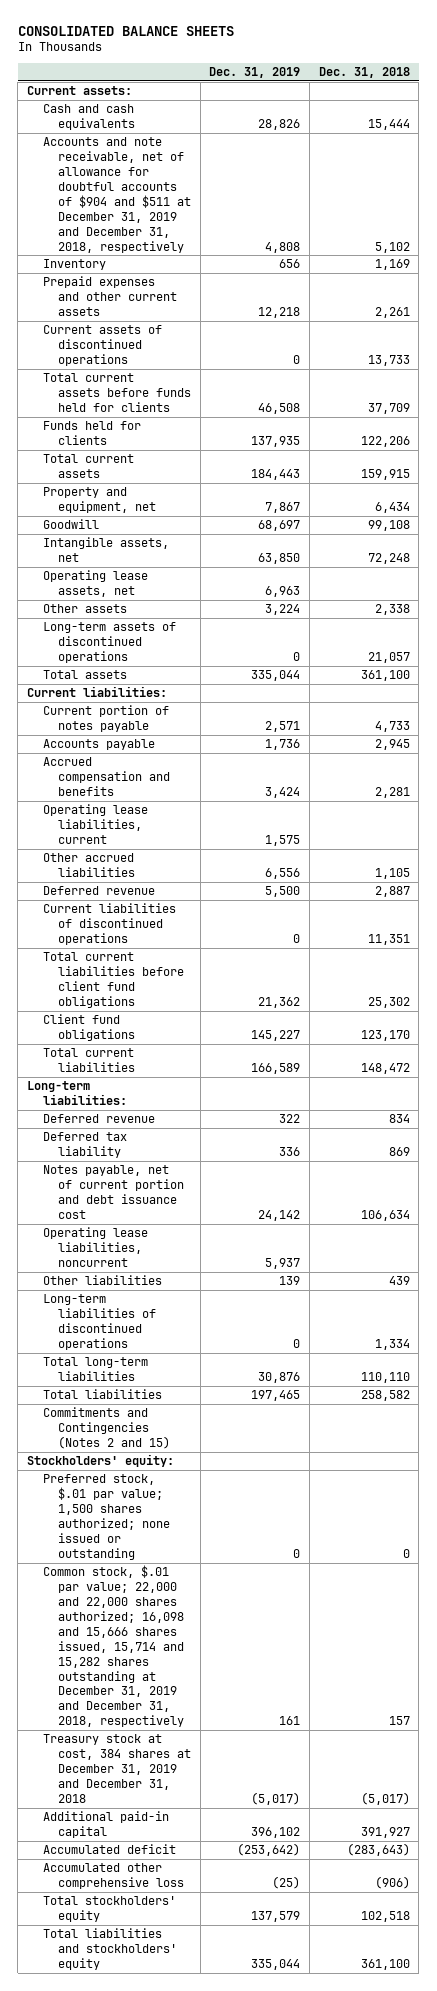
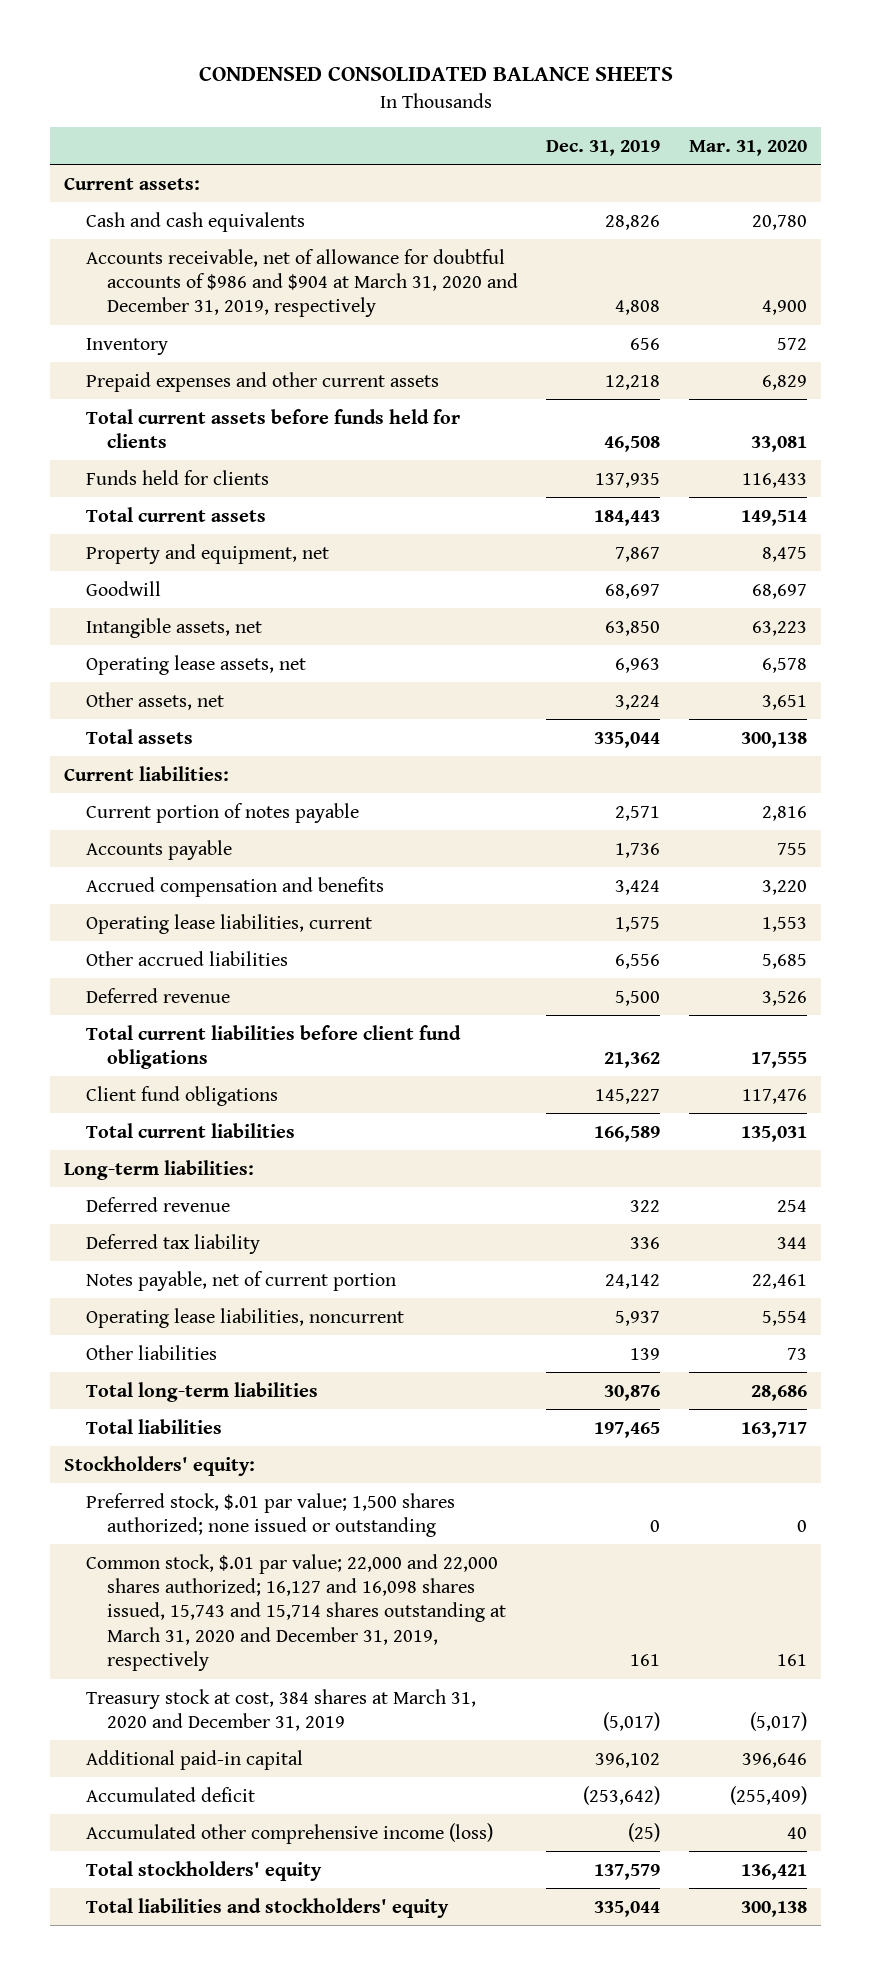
[17,25,234,36] CONSOLIDATED BALANCE SHEETS -> [198,65,673,81] CONDENSED CONSOLIDATED BALANCE SHEETS
[318,67,410,79] Dec. 31, 2018 -> none
none -> [688,139,807,156] Mar. 31, 2020
[42,137,191,253] Accounts and note receivable, net of allowance for doubtful accounts of $904 and $511 at December 31, 2019 and December 31, 2018, respectively -> [85,248,519,318] Accounts receivable, net of allowance for doubtful accounts of $986 and $904 at March 31, 2020 and December 31, 2019, respectively
[42,325,162,367] Current assets of discontinued operations -> none
[42,622,176,664] Long-term assets of discontinued operations -> none
[42,604,127,614] Other assets -> [85,691,224,710] Other assets, net
[42,903,176,946] Current liabilities of discontinued operations -> none
[42,1165,184,1219] Notes payable, net of current portion and debt issuance cost -> [85,1270,396,1291] Notes payable, net of current portion
[42,1294,156,1350] Long-term liabilities of discontinued operations -> none
[42,1407,170,1450] Commitments and Contingencies (Notes 2 and 15) -> none
[42,1565,184,1728] Common stock, $.01 par value; 22,000 and 22,000 shares authorized; 16,098 and 15,666 shares issued, 15,714 and 15,282 shares outstanding at December 31, 2019 and December 31, 2018, respectively -> [85,1553,507,1672] Common stock, $.01 par value; 22,000 and 22,000 shares authorized; 16,127 and 16,098 shares issued, 15,743 and 15,714 shares outstanding at March 31, 2020 and December 31, 2019, respectively
[42,1734,191,1803] Treasury stock at cost, 384 shares at December 31, 2019 and December 31, 2018 -> [85,1688,476,1732] Treasury stock at cost, 384 shares at March 31, 2020 and December 31, 2019
[42,1863,184,1890] Accumulated other comprehensive loss -> [85,1822,493,1844] Accumulated other comprehensive income (loss)

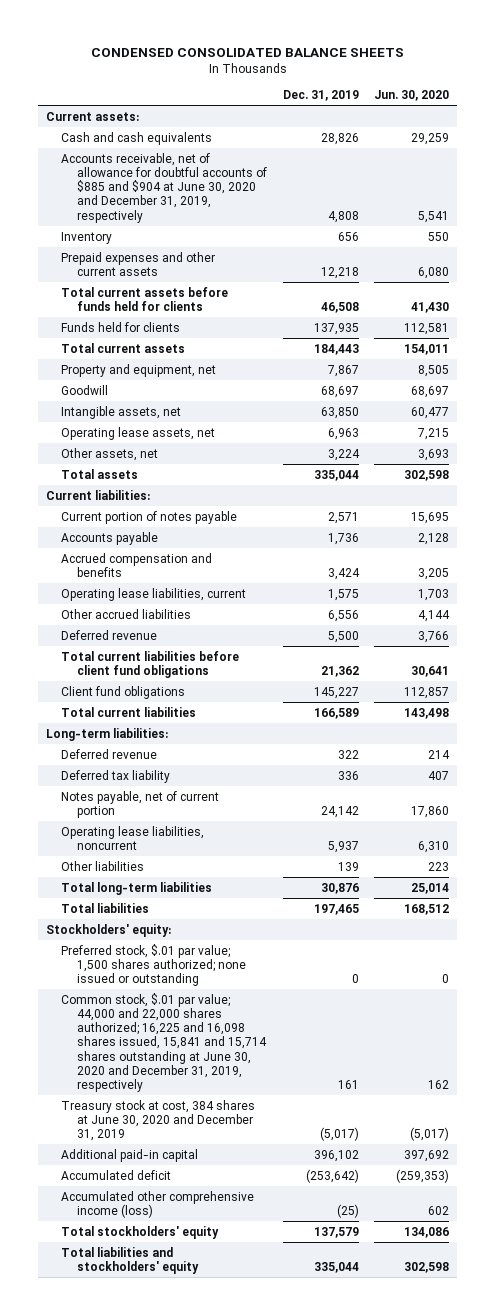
[688,139,807,156] Mar. 31, 2020 -> none
none -> [374,90,450,102] Jun. 30, 2020
[85,248,519,318] Accounts receivable, net of allowance for doubtful accounts of $986 and $904 at March 31, 2020 and December 31, 2019, respectively -> [61,152,267,223] Accounts receivable, net of allowance for doubtful accounts of $885 and $904 at June 30, 2020 and December 31, 2019, respectively
[85,1553,507,1672] Common stock, $.01 par value; 22,000 and 22,000 shares authorized; 16,127 and 16,098 shares issued, 15,743 and 15,714 shares outstanding at March 31, 2020 and December 31, 2019, respectively -> [61,992,267,1093] Common stock, $.01 par value; 44,000 and 22,000 shares authorized; 16,225 and 16,098 shares issued, 15,841 and 15,714 shares outstanding at June 30, 2020 and December 31, 2019, respectively
[85,1688,476,1732] Treasury stock at cost, 384 shares at March 31, 2020 and December 31, 2019 -> [61,1099,256,1142] Treasury stock at cost, 384 shares at June 30, 2020 and December 31, 2019

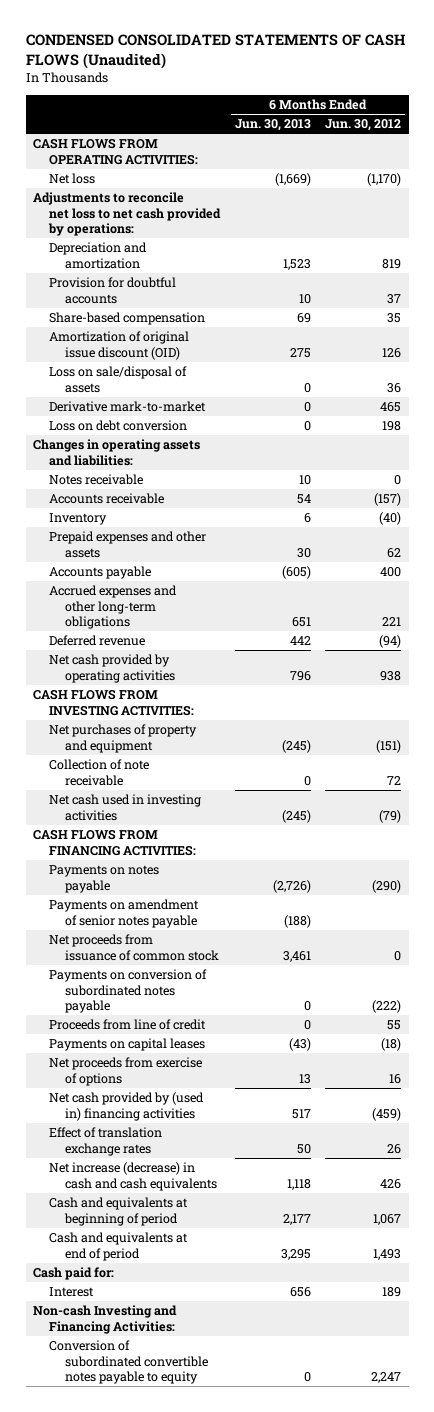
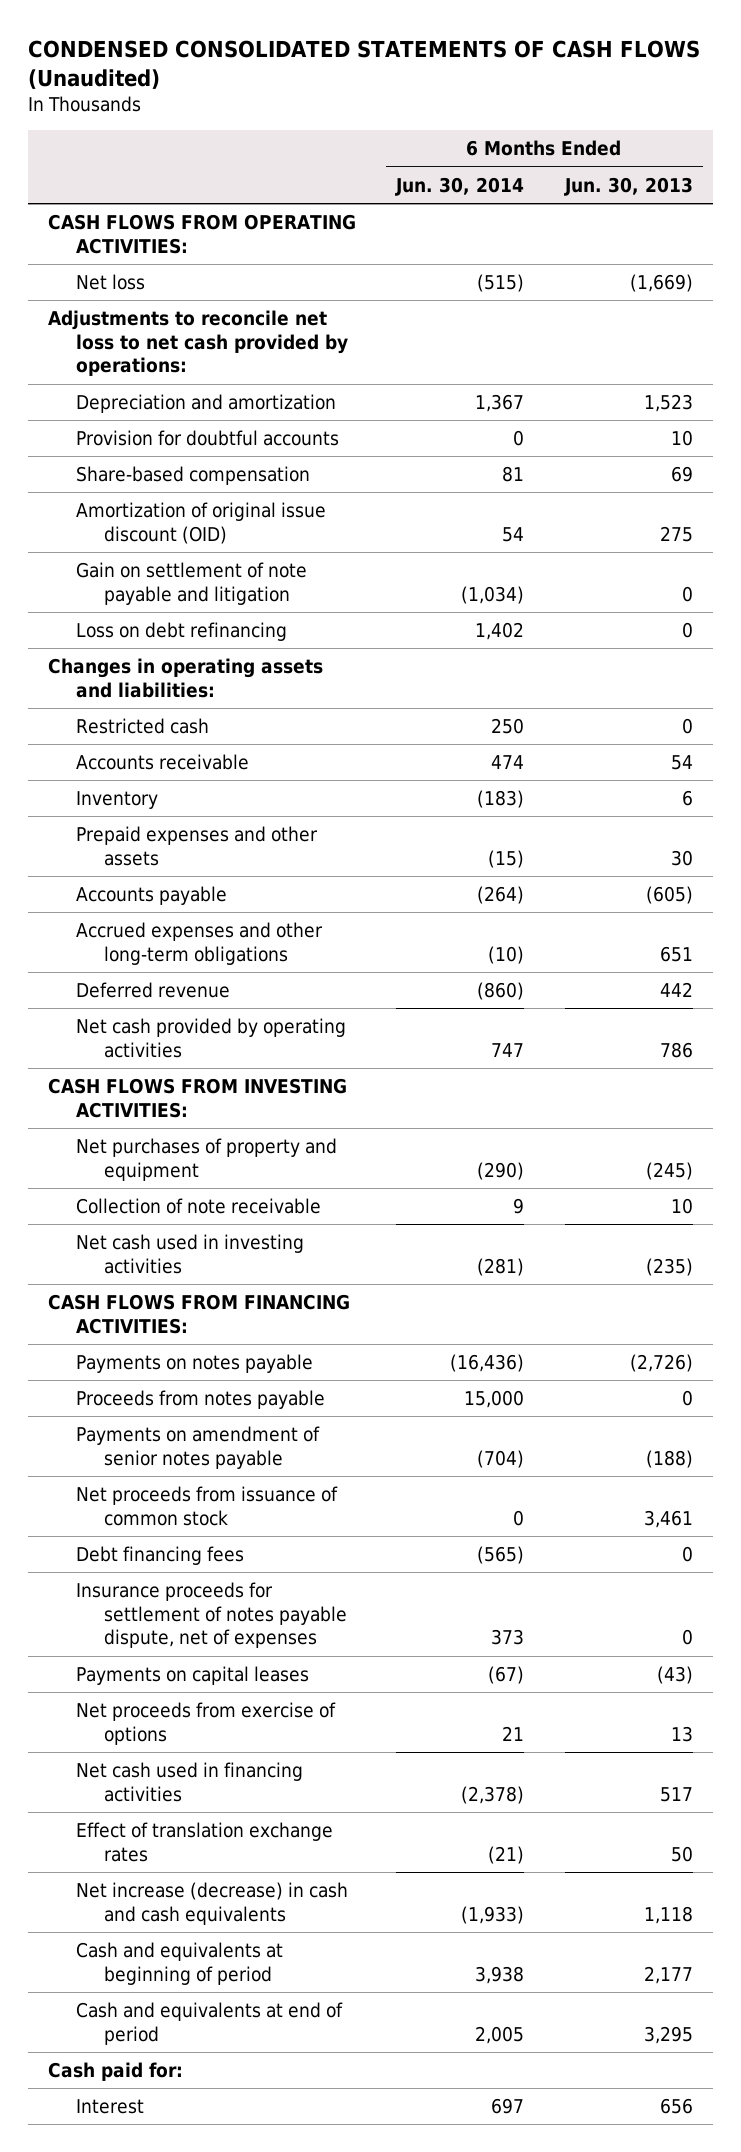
[325,119,402,132] Jun. 30, 2012 -> none
none -> [395,176,525,196] Jun. 30, 2014
[48,366,187,393] Loss on sale/disposal of assets -> none
[48,401,206,413] Derivative mark-to-market -> none
none -> [76,562,308,605] Gain on settlement of note payable and litigation
[48,420,187,432] Loss on debt conversion -> [76,622,288,642] Loss on debt refinancing
[48,474,143,486] Notes receivable -> none
none -> [76,718,210,735] Restricted cash
[289,670,311,681] 796 -> [659,1041,693,1058] 786
[303,775,311,786] 0 -> [670,1198,693,1215] 10
[281,809,311,823] (245) -> [645,1257,693,1276] (235)
none -> [76,1390,326,1410] Proceeds from notes payable
[48,969,207,1014] Payments on conversion of subordinated notes payable -> none
[48,1019,206,1031] Proceeds from line of credit -> none
none -> [76,1546,245,1566] Debt financing fees
none -> [76,1582,348,1649] Insurance proceeds for settlement of notes payable dispute, net of expenses
[48,1092,204,1121] Net cash provided by (used in) financing activities -> [76,1762,304,1802] Net cash used in financing activities
[33,1305,178,1334] Non-cash Investing and Financing Activities: -> none
[48,1340,208,1385] Conversion of subordinated convertible notes payable to equity -> none

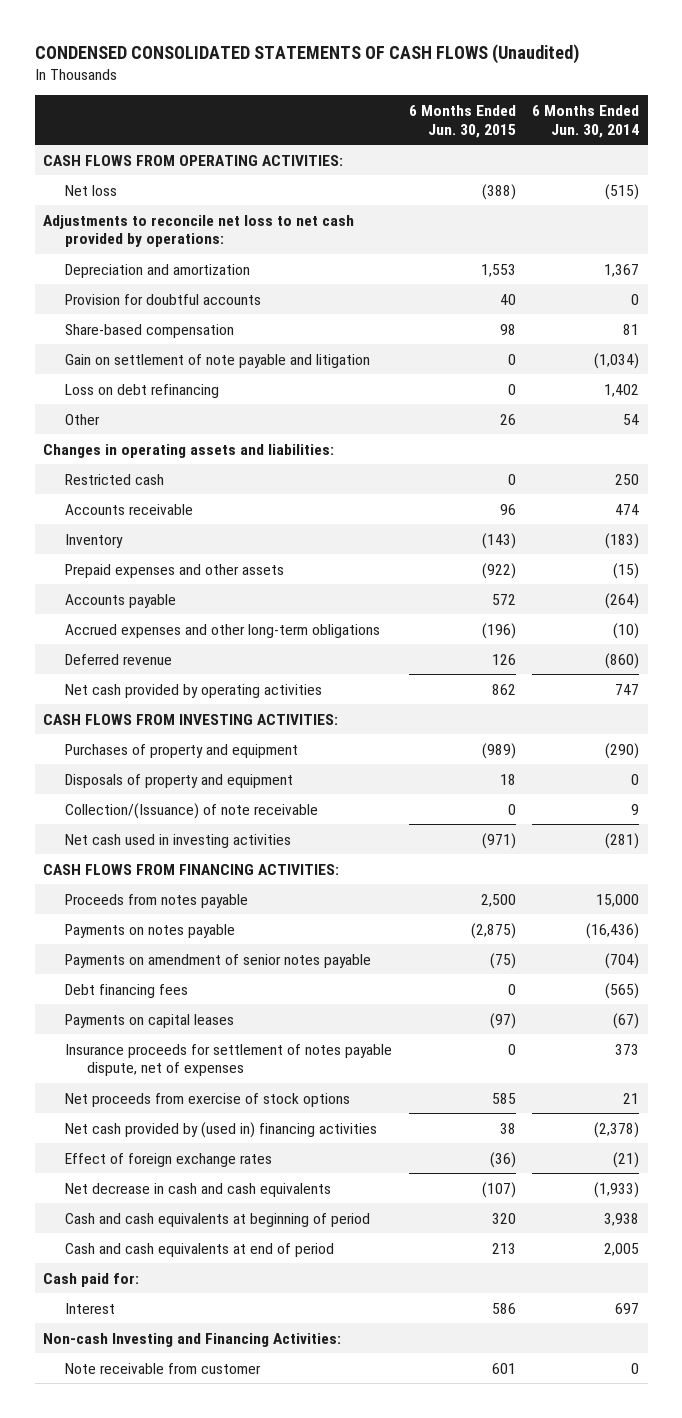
[563,176,693,196] Jun. 30, 2013 -> none
none -> [408,104,516,138] 6 Months Ended Jun. 30, 2015
[76,502,327,544] Amortization of original issue discount (OID) -> none
none -> [64,413,100,425] Other
[76,1138,338,1181] Net purchases of property and equipment -> [64,743,298,758] Purchases of property and equipment
none -> [64,773,293,788] Disposals of property and equipment
[76,1198,322,1215] Collection of note receivable -> [64,802,318,819] Collection/(Issuance) of note receivable
[76,1354,314,1374] Payments on notes payable -> [64,923,235,938] Payments on notes payable
[76,1486,339,1526] Net proceeds from issuance of common stock -> none
[76,1582,348,1649] Insurance proceeds for settlement of notes payable dispute, net of expenses -> [64,1043,392,1077] Insurance proceeds for settlement of notes payable dispute, net of expenses
[76,1702,337,1745] Net proceeds from exercise of options -> [64,1092,350,1107] Net proceeds from exercise of stock options
[76,1762,304,1802] Net cash used in financing activities -> [64,1121,377,1138] Net cash provided by (used in) financing activities
[76,1822,334,1862] Effect of translation exchange rates -> [64,1152,272,1167] Effect of foreign exchange rates
[76,1882,349,1925] Net increase (decrease) in cash and cash equivalents -> [64,1182,331,1197] Net decrease in cash and cash equivalents
[76,1942,284,1985] Cash and equivalents at beginning of period -> [64,1212,370,1227] Cash and cash equivalents at beginning of period
[76,2002,344,2045] Cash and equivalents at end of period -> [64,1242,334,1257] Cash and cash equivalents at end of period
none -> [42,1332,341,1347] Non-cash Investing and Financing Activities:
none -> [64,1362,261,1374] Note receivable from customer

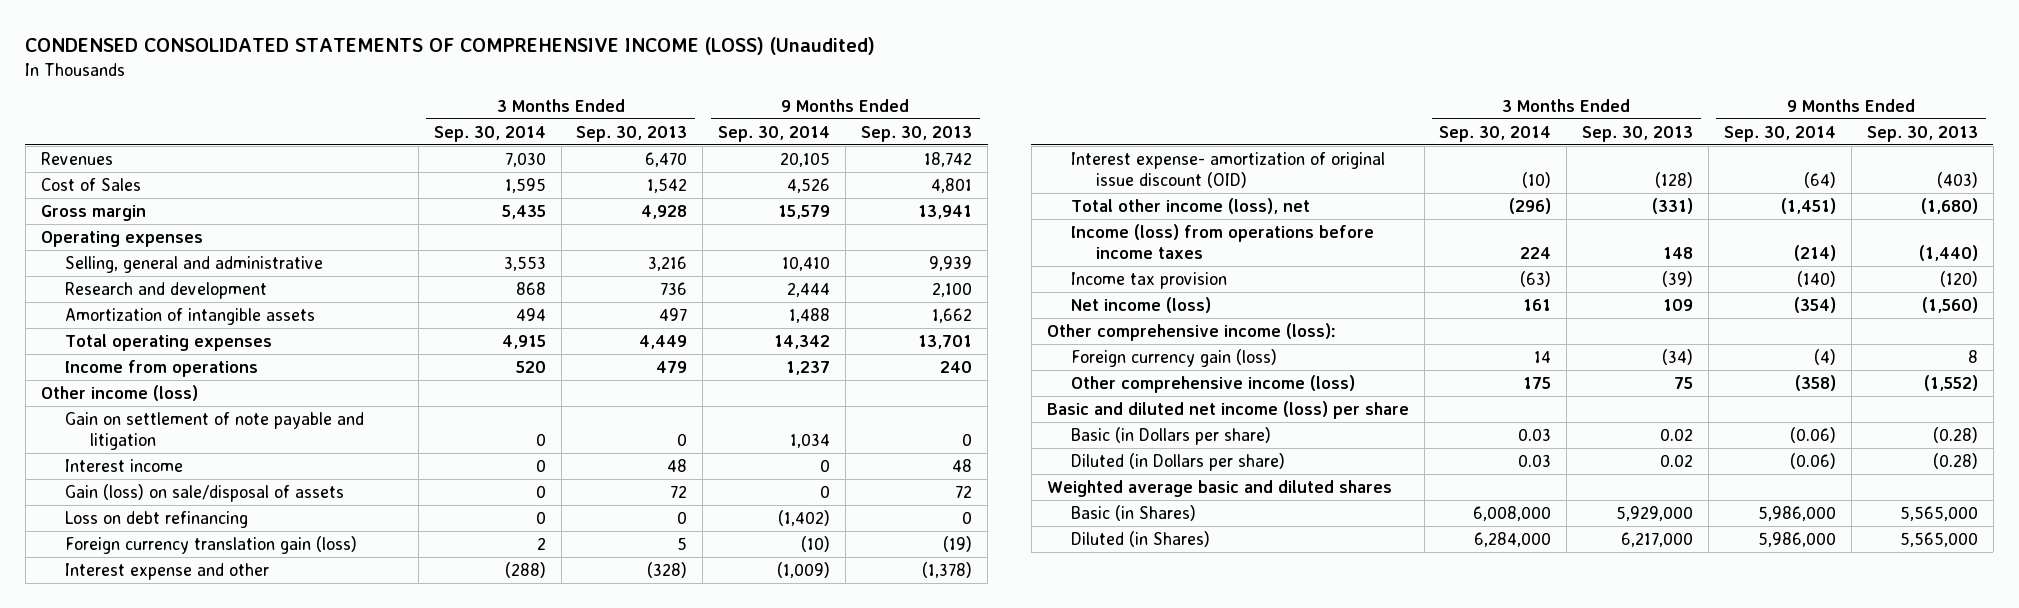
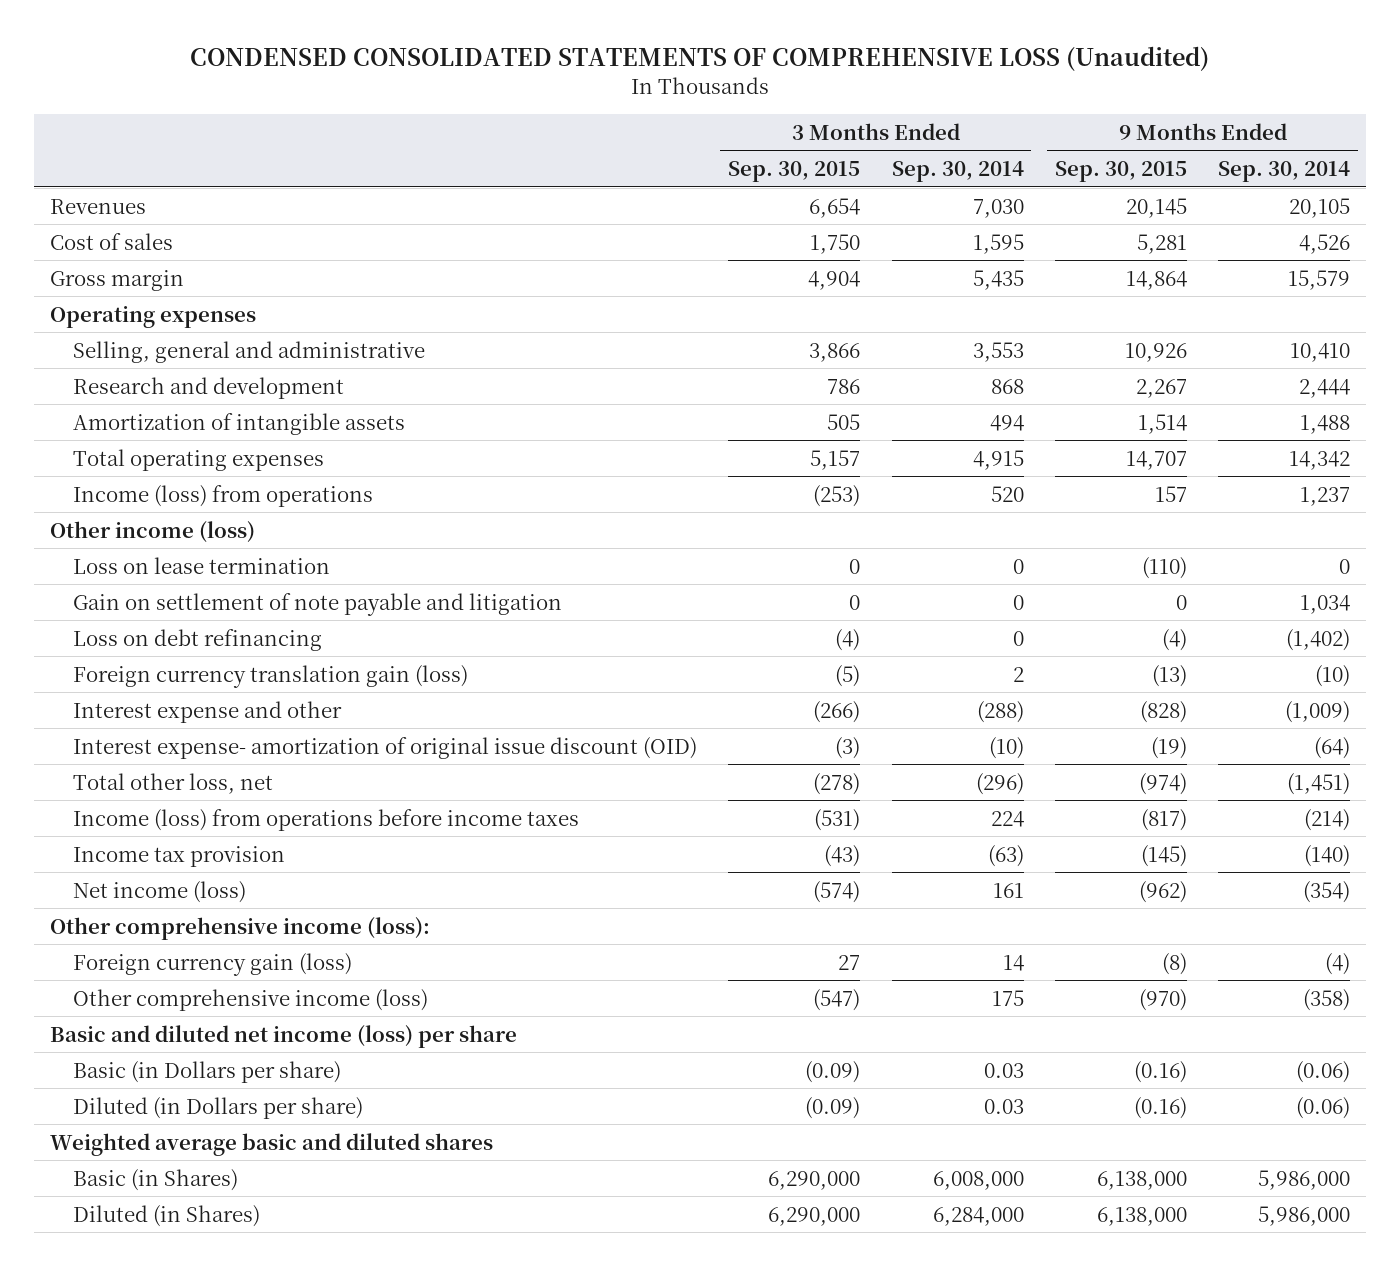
[25,37,876,56] CONDENSED CONSOLIDATED STATEMENTS OF COMPREHENSIVE INCOME (LOSS) (Unaudited) -> [190,45,1210,71] CONDENSED CONSOLIDATED STATEMENTS OF COMPREHENSIVE LOSS (Unaudited)
[576,125,688,142] Sep. 30, 2013 -> none
[861,125,973,142] Sep. 30, 2013 -> none
none -> [728,160,861,182] Sep. 30, 2015
none -> [1054,160,1187,182] Sep. 30, 2015
[40,177,141,191] Cost of Sales -> [49,232,173,250] Cost of sales
[65,359,259,377] Income from operations -> [72,484,373,507] Income (loss) from operations
none -> [72,556,330,574] Loss on lease termination
[65,458,184,472] Interest income -> none
[65,483,345,502] Gain (loss) on sale/disposal of assets -> none
[1071,197,1311,214] Total other income (loss), net -> [72,772,273,794] Total other loss, net

